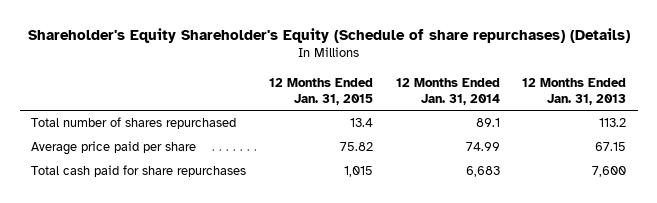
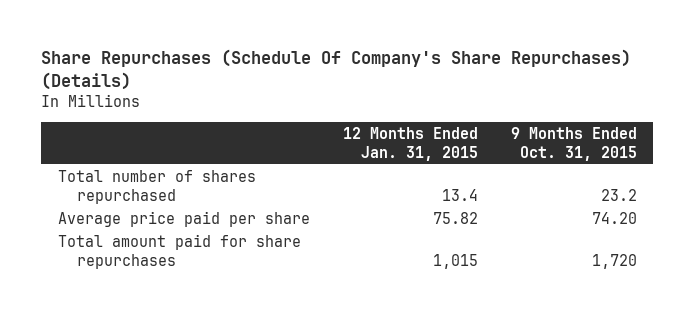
[27,27,630,43] Shareholder's Equity Shareholder's Equity (Schedule of share repurchases) (Details) -> [41,49,632,91] Share Repurchases (Schedule Of Company's Share Repurchases) (Details)
[395,77,500,105] 12 Months Ended Jan. 31, 2014 -> none
[522,77,627,105] 12 Months Ended Jan. 31, 2013 -> none
none -> [510,126,637,161] 9 Months Ended Oct. 31, 2015
[31,165,247,178] Total cash paid for share repurchases -> [57,233,301,269] Total amount paid for share repurchases

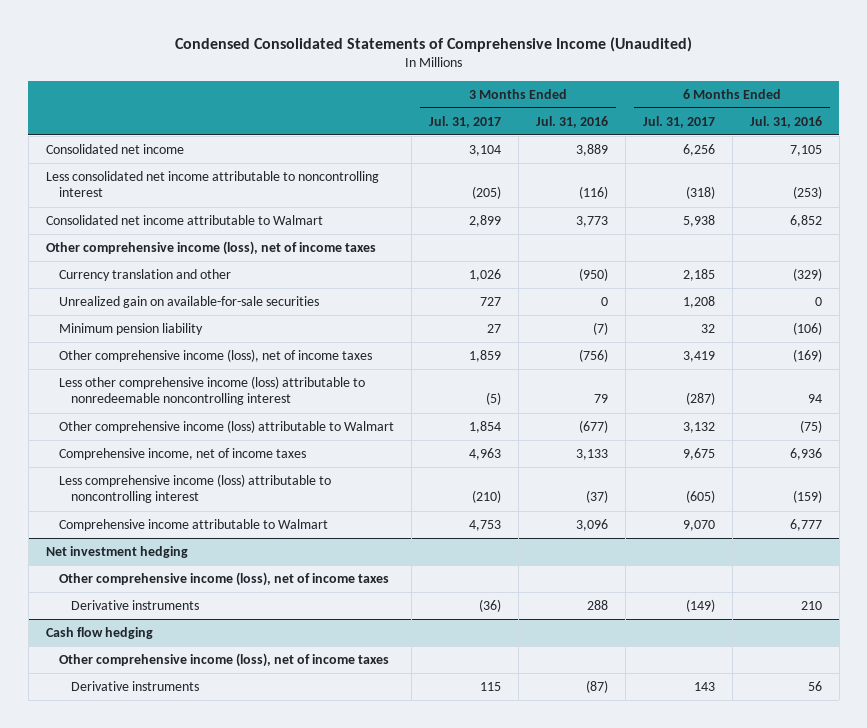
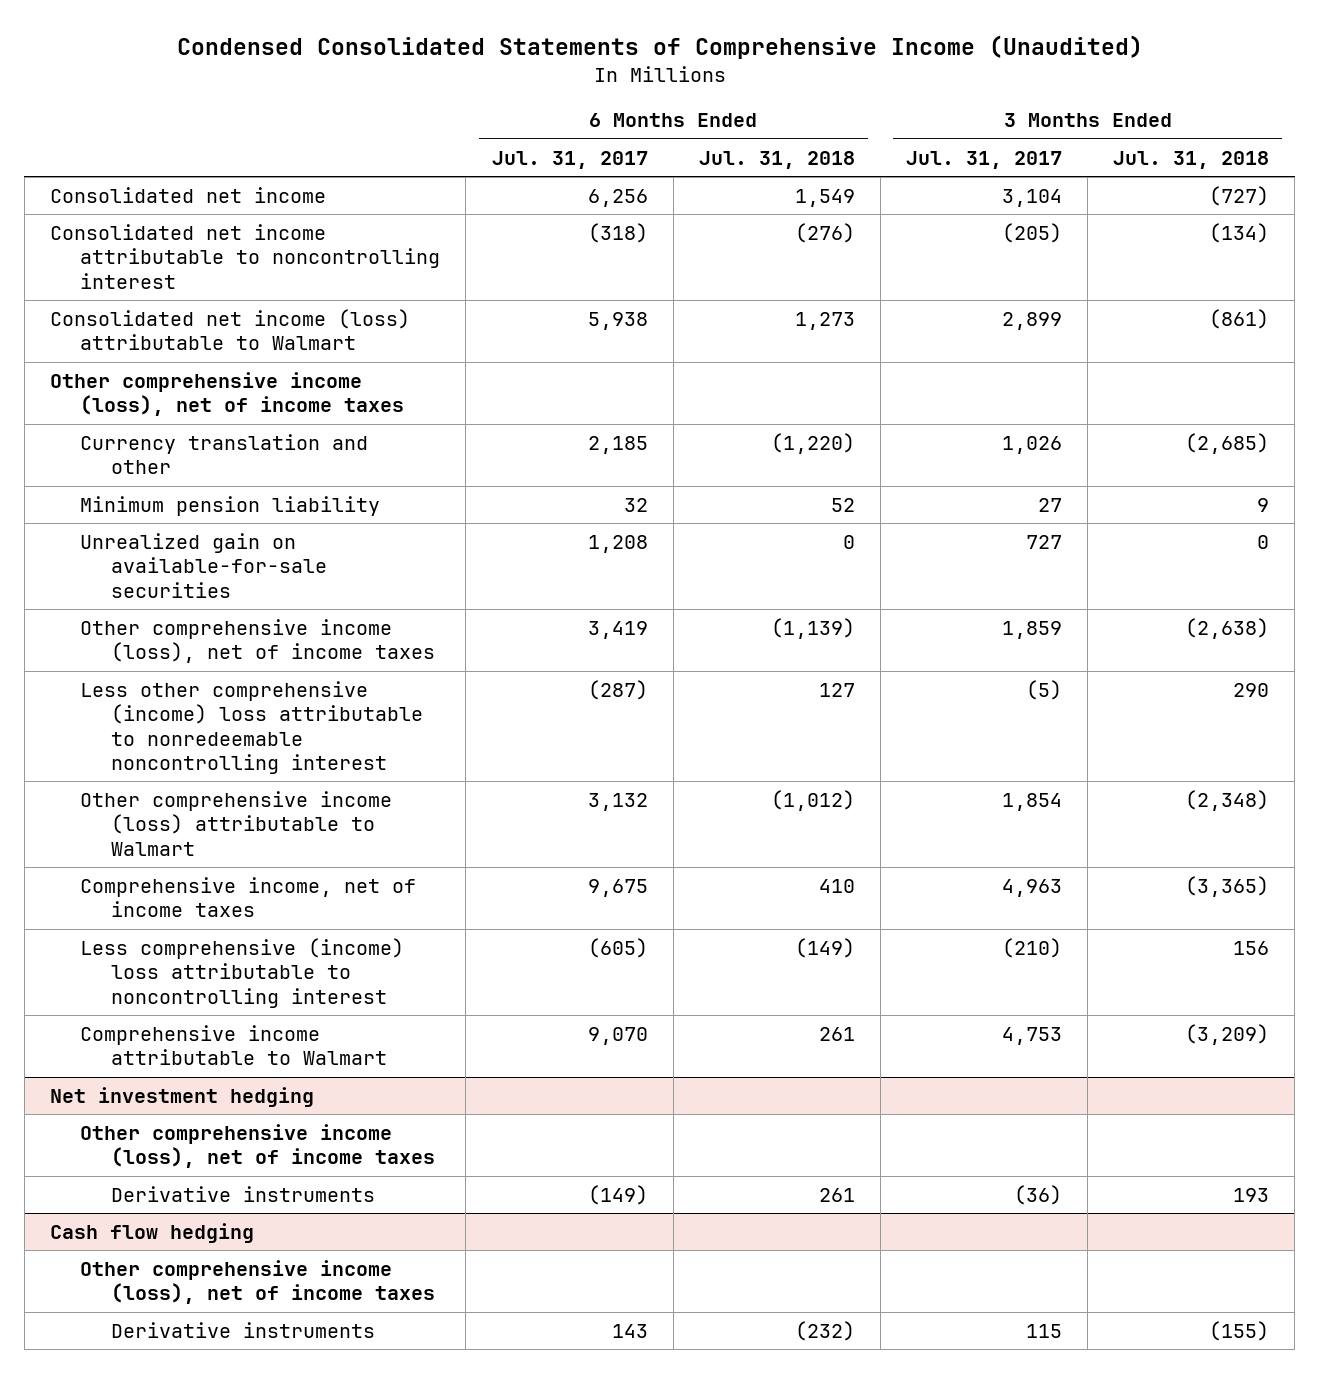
[535,115,608,128] Jul. 31, 2016 -> none
[749,115,822,128] Jul. 31, 2016 -> none
none -> [698,150,855,169] Jul. 31, 2018
none -> [1113,150,1270,169] Jul. 31, 2018
[45,170,379,198] Less consolidated net income attributable to noncontrolling interest -> [50,223,441,289] Consolidated net income attributable to noncontrolling interest
[45,214,323,225] Consolidated net income attributable to Walmart -> [50,308,411,351] Consolidated net income (loss) attributable to Walmart
[58,295,319,308] Unrealized gain on available-for-sale securities -> [80,532,327,598] Unrealized gain on available-for-sale securities
[58,375,365,406] Less other comprehensive income (loss) attributable to nonredeemable noncontrolling interest -> [80,680,423,774] Less other comprehensive (income) loss attributable to nonredeemable noncontrolling interest
[58,473,331,504] Less comprehensive income (loss) attributable to noncontrolling interest -> [80,937,405,1008] Less comprehensive (income) loss attributable to noncontrolling interest

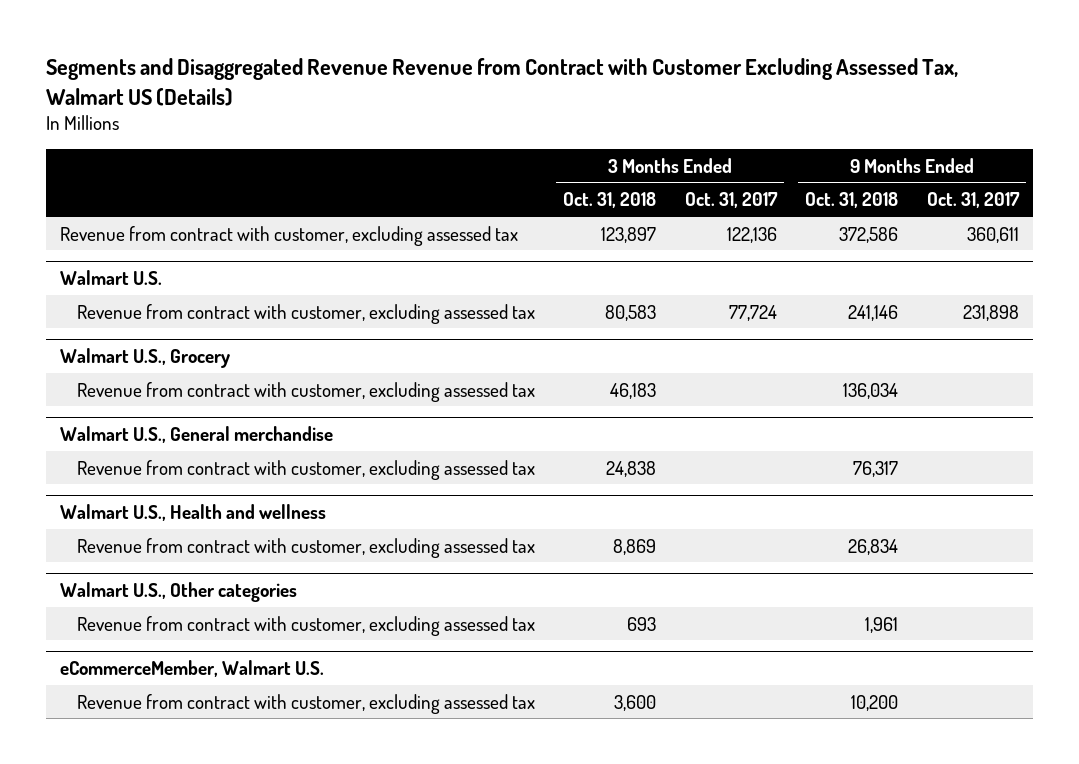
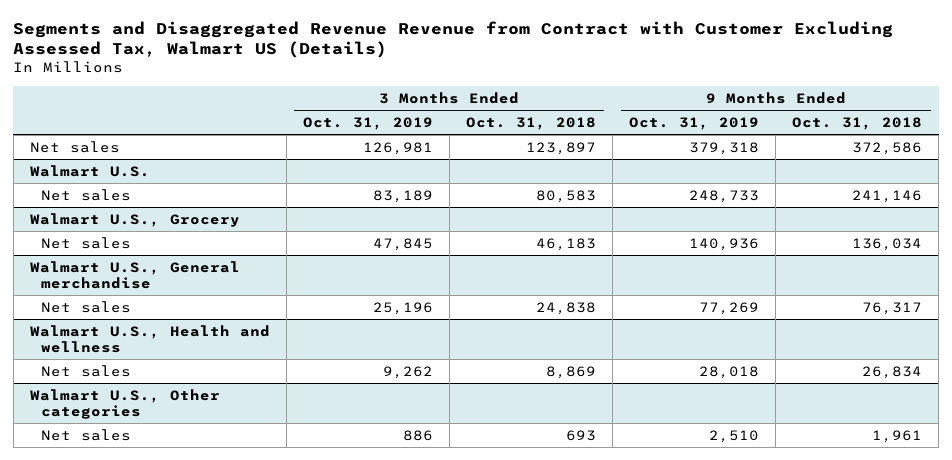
[684,192,778,209] Oct. 31, 2017 -> none
[926,192,1020,209] Oct. 31, 2017 -> none
none -> [302,116,433,130] Oct. 31, 2019
none -> [629,116,760,130] Oct. 31, 2019
[59,225,518,246] Revenue from contract with customer, excluding assessed tax -> [29,140,120,153] Net sales
[76,303,535,324] Revenue from contract with customer, excluding assessed tax -> [41,188,132,201] Net sales
[76,381,535,402] Revenue from contract with customer, excluding assessed tax -> [41,236,132,249] Net sales
[76,459,535,480] Revenue from contract with customer, excluding assessed tax -> [41,300,132,313] Net sales
[76,537,535,558] Revenue from contract with customer, excluding assessed tax -> [41,364,132,377] Net sales
[59,659,324,677] eCommerceMember, Walmart U.S. -> none
[76,693,535,714] Revenue from contract with customer, excluding assessed tax -> none
[76,615,535,636] Revenue from contract with customer, excluding assessed tax -> [41,428,132,441] Net sales

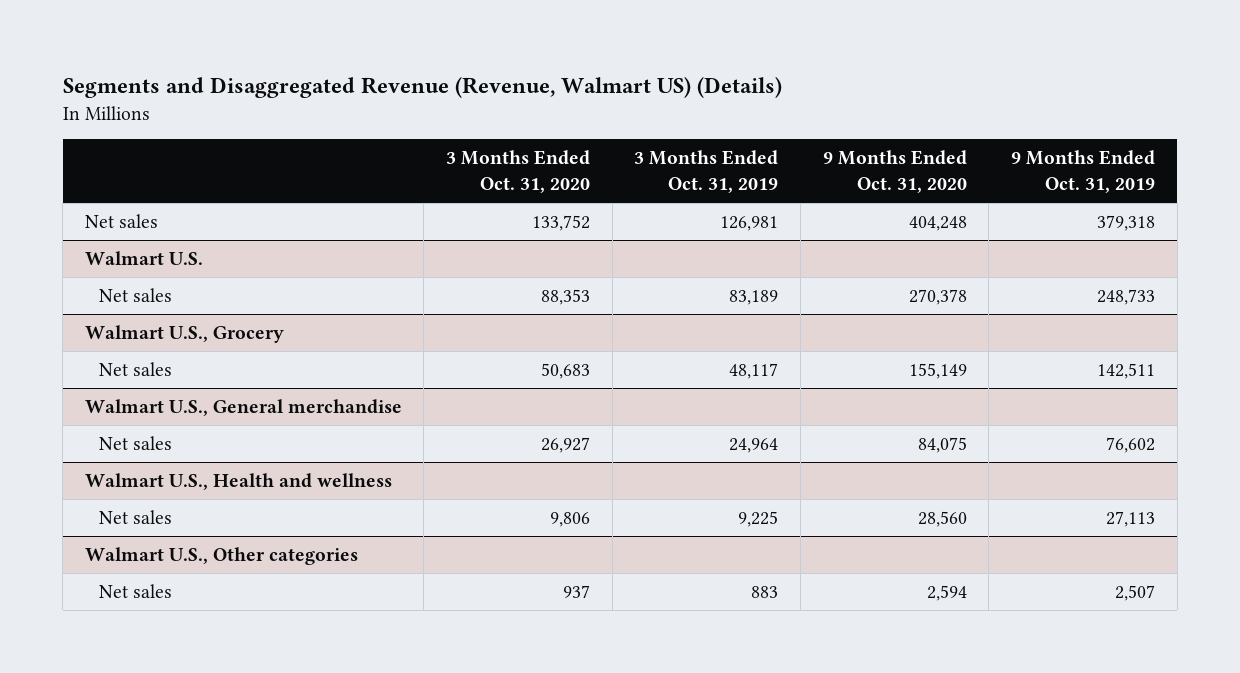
[13,20,894,59] Segments and Disaggregated Revenue Revenue from Contract with Customer Excluding Assessed Tax, Walmart US (Details) -> [62,77,782,99] Segments and Disaggregated Revenue (Revenue, Walmart US) (Details)
[465,116,596,130] Oct. 31, 2018 -> none
[792,116,923,130] Oct. 31, 2018 -> none
none -> [446,150,591,193] 3 Months Ended Oct. 31, 2020
none -> [822,150,967,193] 9 Months Ended Oct. 31, 2020
[372,237,433,251] 47,845 -> [729,363,779,380] 48,117
[689,237,760,251] 140,936 -> [1096,363,1155,380] 142,511
[372,301,433,315] 25,196 -> [729,438,779,454] 24,964
[699,301,760,315] 77,269 -> [1105,437,1155,454] 76,602
[382,365,433,379] 9,262 -> [738,511,779,528] 9,225
[699,365,760,379] 28,018 -> [1105,511,1155,528] 27,113
[402,429,433,441] 886 -> [751,586,779,599] 883
[709,429,760,443] 2,510 -> [1114,585,1155,602] 2,507

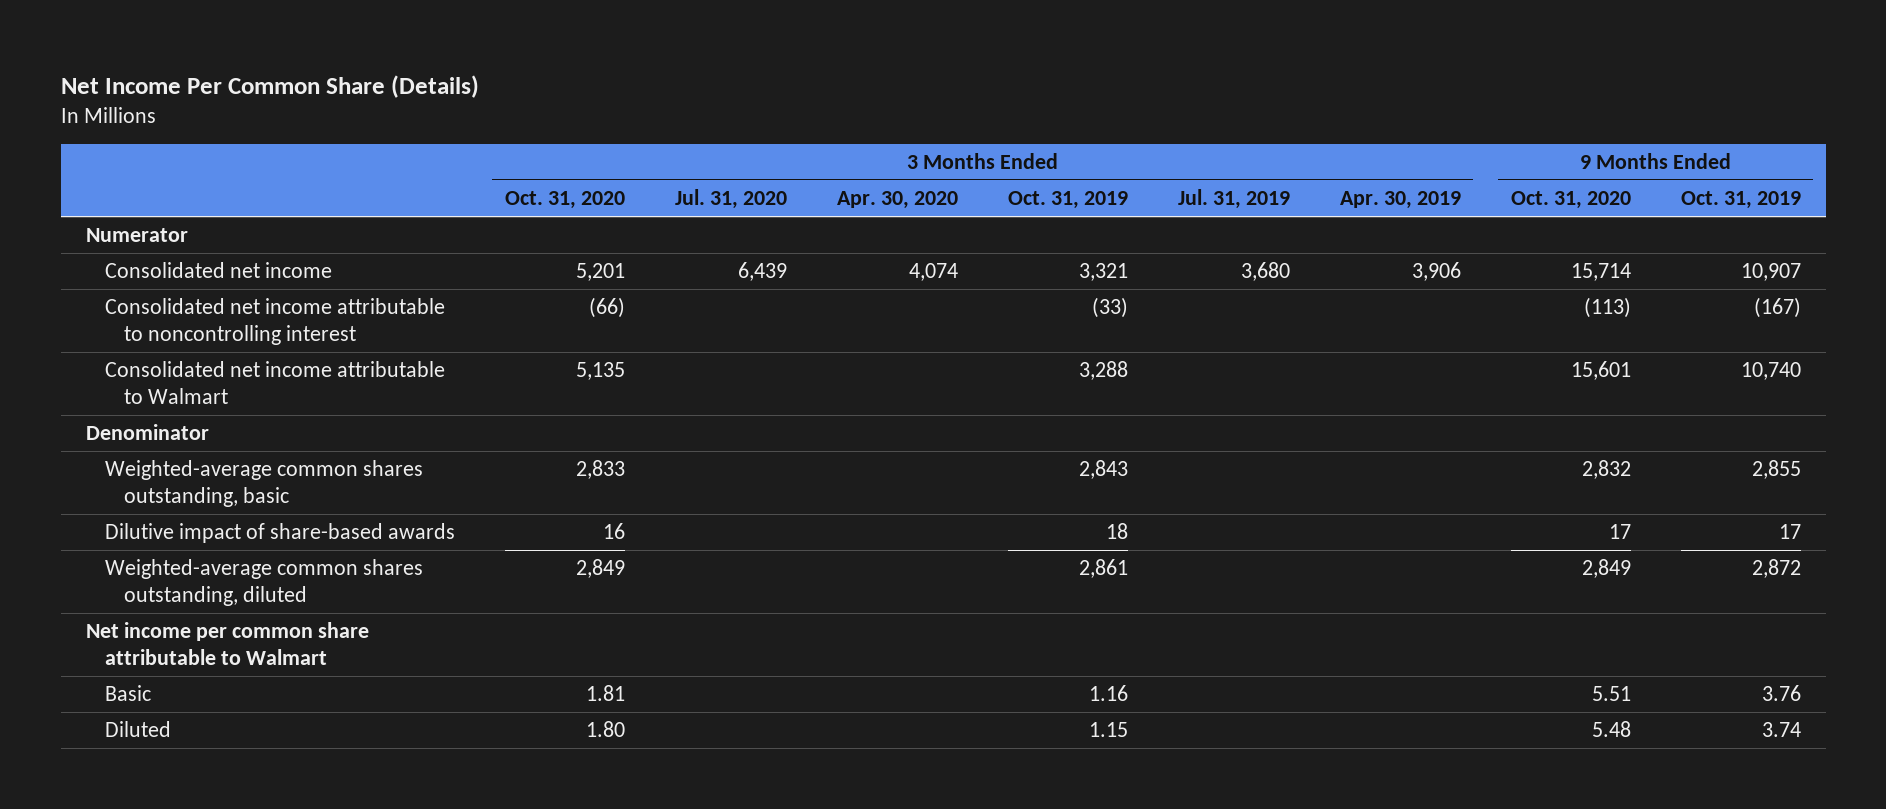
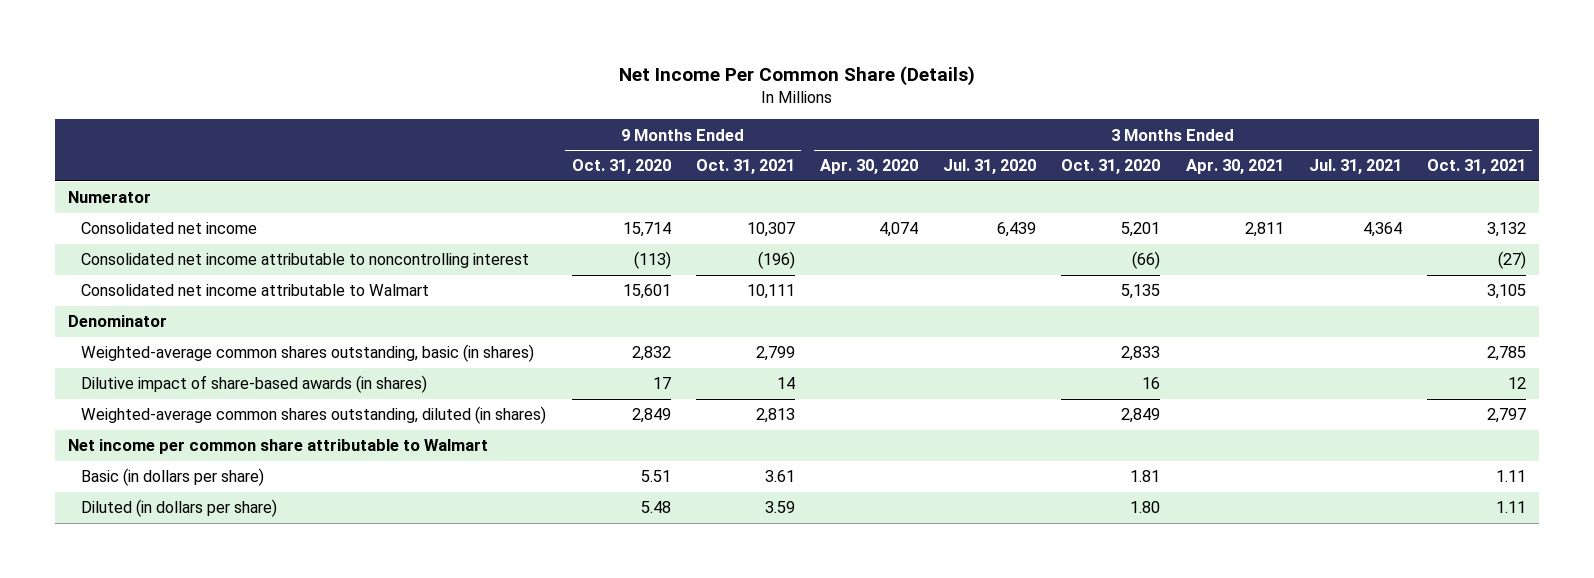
[1007,190,1128,209] Oct. 31, 2019 -> none
[1177,188,1290,209] Jul. 31, 2019 -> none
[1339,190,1461,209] Apr. 30, 2019 -> none
[1680,190,1801,209] Oct. 31, 2019 -> none
none -> [695,159,795,175] Oct. 31, 2021
none -> [1185,159,1284,175] Apr. 30, 2021
none -> [1308,159,1402,175] Jul. 31, 2021
none -> [1427,159,1527,175] Oct. 31, 2021
[104,459,423,507] Weighted-average common shares outstanding, basic -> [81,344,535,363] Weighted-average common shares outstanding, basic (in shares)
[104,522,455,543] Dilutive impact of share-based awards -> [81,375,428,394] Dilutive impact of share-based awards (in shares)
[104,558,423,606] Weighted-average common shares outstanding, diluted -> [81,406,547,425] Weighted-average common shares outstanding, diluted (in shares)
[104,684,151,701] Basic -> [81,468,265,487] Basic (in dollars per share)
[104,720,171,737] Diluted -> [81,499,278,518] Diluted (in dollars per share)

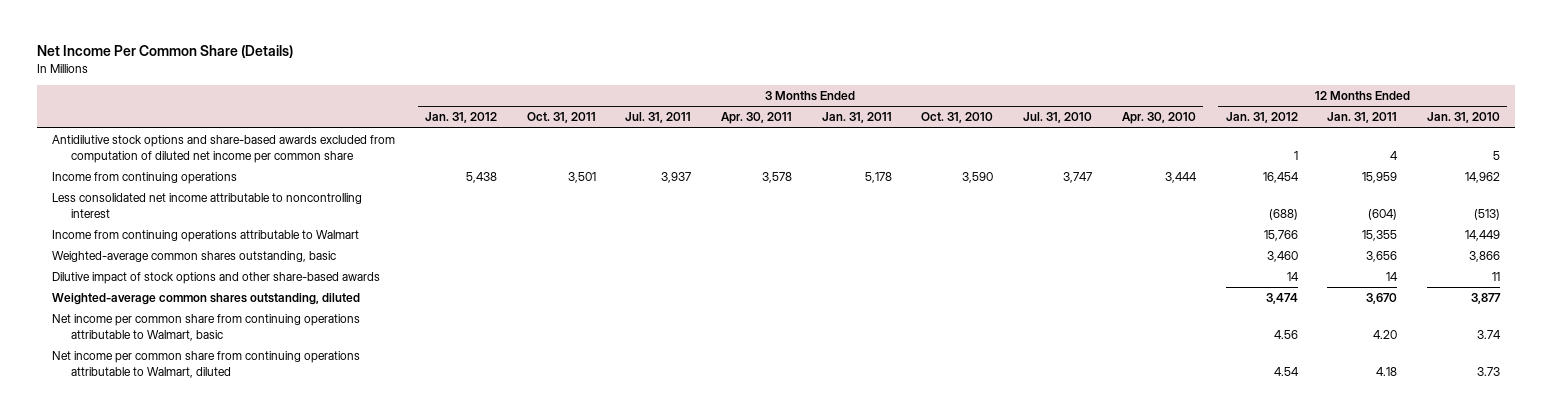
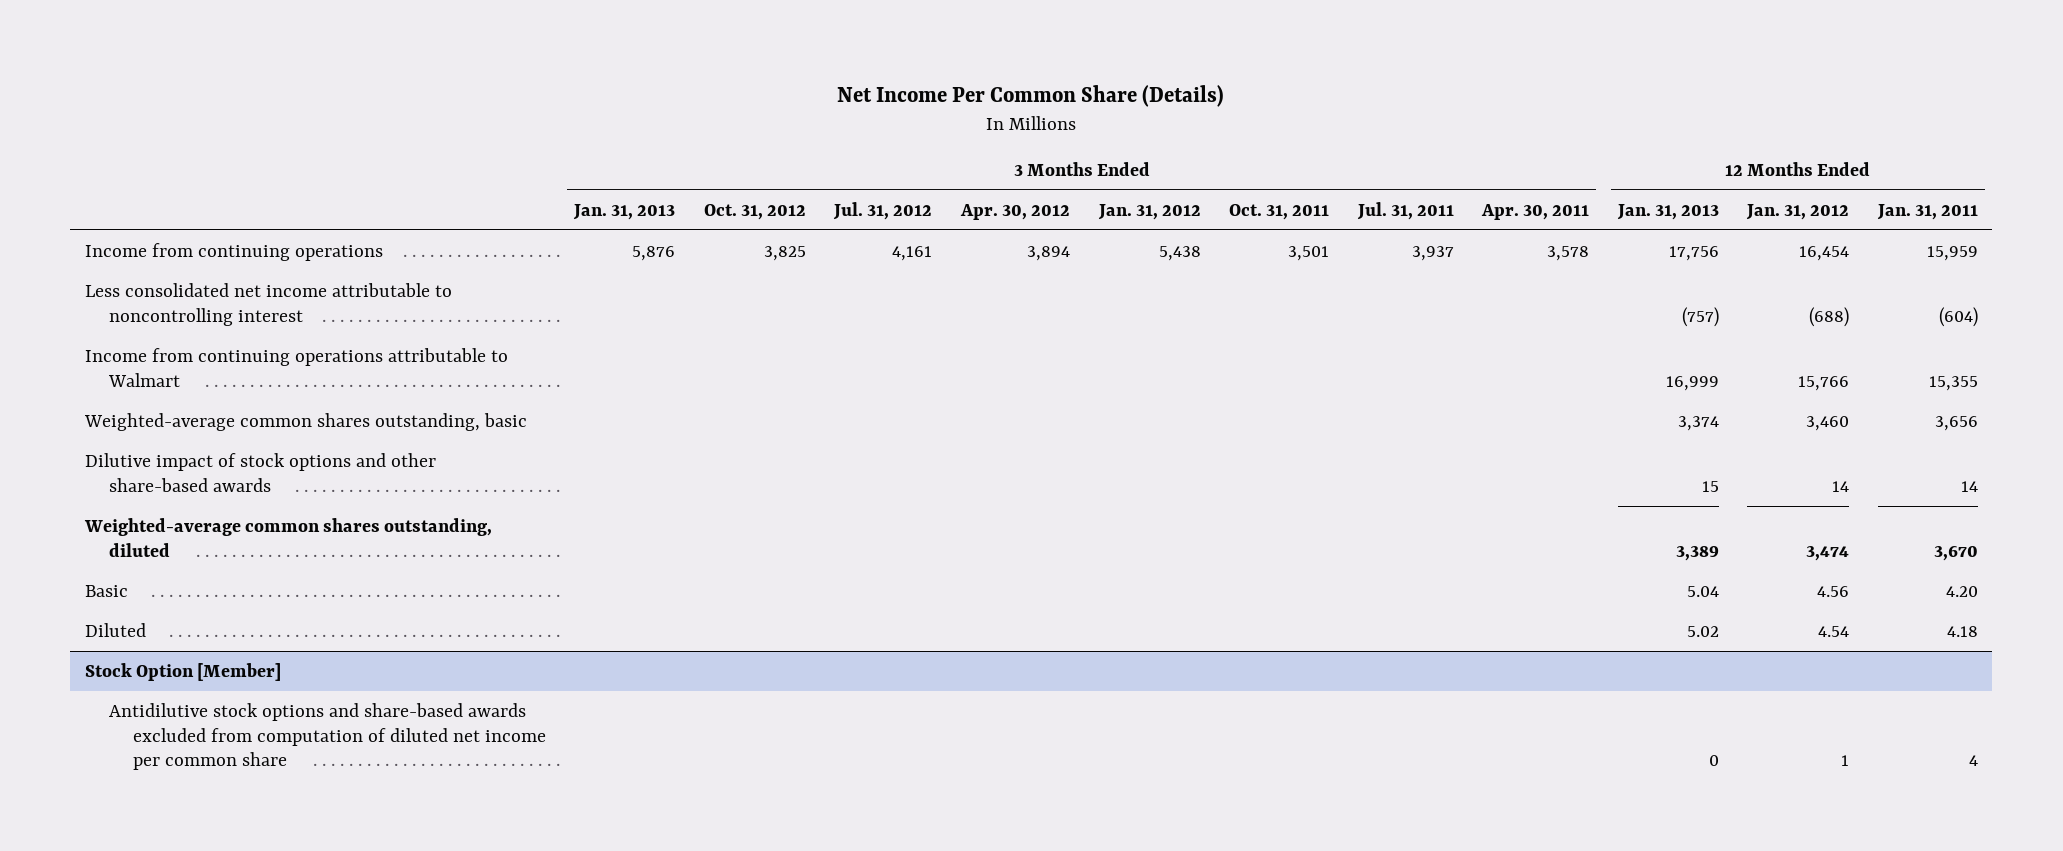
[821,112,892,124] Jan. 31, 2011 -> none
[921,112,994,124] Oct. 31, 2010 -> none
[1023,112,1093,124] Jul. 31, 2010 -> none
[1121,112,1196,125] Apr. 30, 2010 -> none
[1426,112,1500,124] Jan. 31, 2010 -> none
none -> [573,203,676,220] Jan. 31, 2013
none -> [703,203,806,220] Oct. 31, 2012
none -> [833,201,933,220] Jul. 31, 2012
none -> [959,203,1070,220] Apr. 30, 2012
none -> [1616,203,1719,220] Jan. 31, 2013
[52,135,396,163] Antidilutive stock options and share-based awards excluded from computation of diluted net income per common share -> none
[52,314,361,341] Net income per common share from continuing operations attributable to Walmart, basic -> [84,584,128,597] Basic
[52,351,361,378] Net income per common share from continuing operations attributable to Walmart, diluted -> [84,622,146,637] Diluted
none -> [84,662,281,681] Stock Option [Member]
none -> [108,702,546,771] Antidilutive stock options and share-based awards excluded from computation of diluted net income per common share

